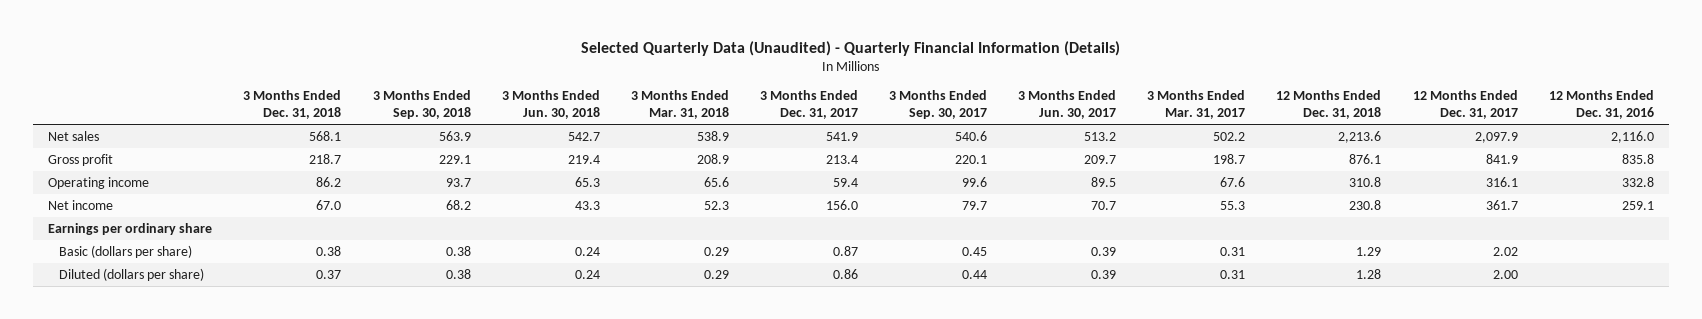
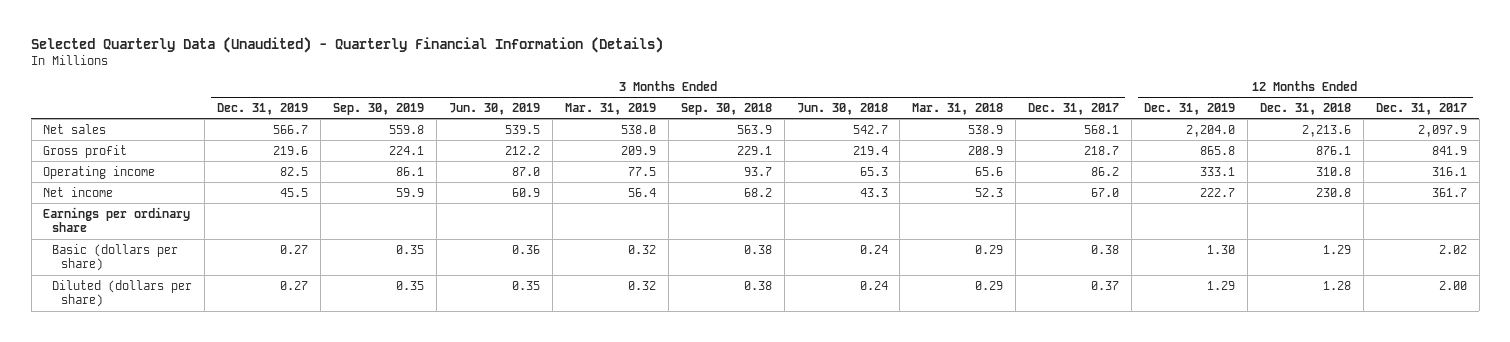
[243,90,342,120] 3 Months Ended Dec. 31, 2018 -> none
[889,90,988,120] 3 Months Ended Sep. 30, 2017 -> none
[1018,90,1117,120] 3 Months Ended Jun. 30, 2017 -> none
[1147,90,1246,120] 3 Months Ended Mar. 31, 2017 -> none
[1548,90,1654,120] 12 Months Ended Dec. 31, 2016 -> none
none -> [217,102,309,115] Dec. 31, 2019
none -> [333,102,425,115] Sep. 30, 2019
none -> [448,102,540,115] Jun. 30, 2019
none -> [564,102,656,115] Mar. 31, 2019
none -> [1144,102,1236,115] Dec. 31, 2019
[825,131,858,141] 541.9 -> [1084,124,1120,134] 568.1
[825,154,858,164] 213.4 -> [1084,145,1120,155] 218.7
[832,177,858,187] 59.4 -> [1091,166,1120,176] 86.2
[825,199,858,210] 156.0 -> [1091,187,1120,197] 67.0
[832,245,858,256] 0.87 -> [1091,244,1120,254] 0.38
[832,268,858,279] 0.86 -> [1091,280,1120,290] 0.37

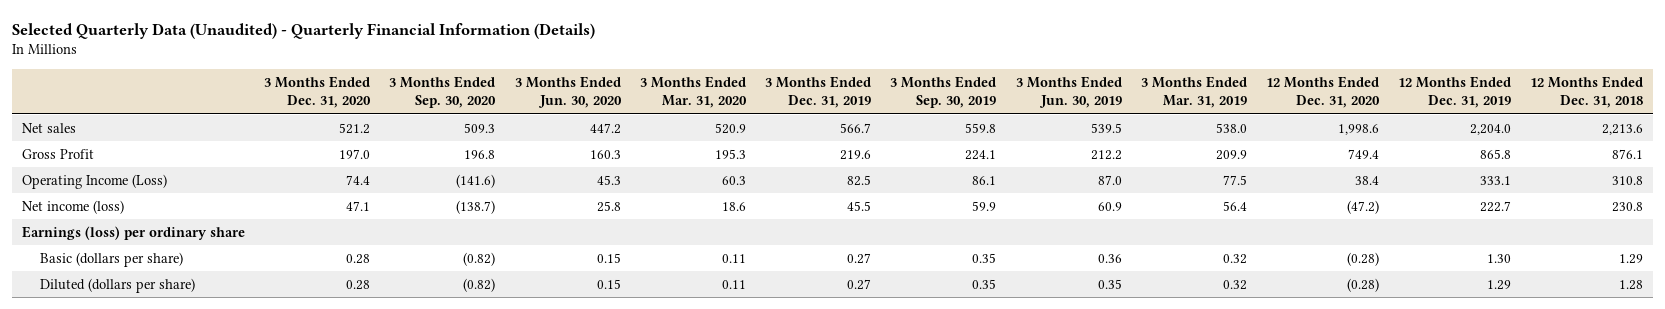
[680,102,772,115] Sep. 30, 2018 -> none
[796,102,888,115] Jun. 30, 2018 -> none
[912,102,1004,115] Mar. 31, 2018 -> none
[1028,102,1120,115] Dec. 31, 2017 -> none
[1375,102,1467,115] Dec. 31, 2017 -> none
none -> [264,75,372,109] 3 Months Ended Dec. 31, 2020
none -> [389,75,497,109] 3 Months Ended Sep. 30, 2020
none -> [514,75,622,109] 3 Months Ended Jun. 30, 2020
none -> [639,75,747,109] 3 Months Ended Mar. 31, 2020
none -> [1266,75,1381,109] 12 Months Ended Dec. 31, 2020
[43,144,128,158] Gross profit -> [21,148,94,159] Gross Profit
[43,165,156,179] Operating income -> [21,173,167,189] Operating Income (Loss)
[43,186,114,197] Net income -> [21,199,124,214] Net income (loss)
[43,206,191,233] Earnings per ordinary share -> [21,225,245,240] Earnings (loss) per ordinary share

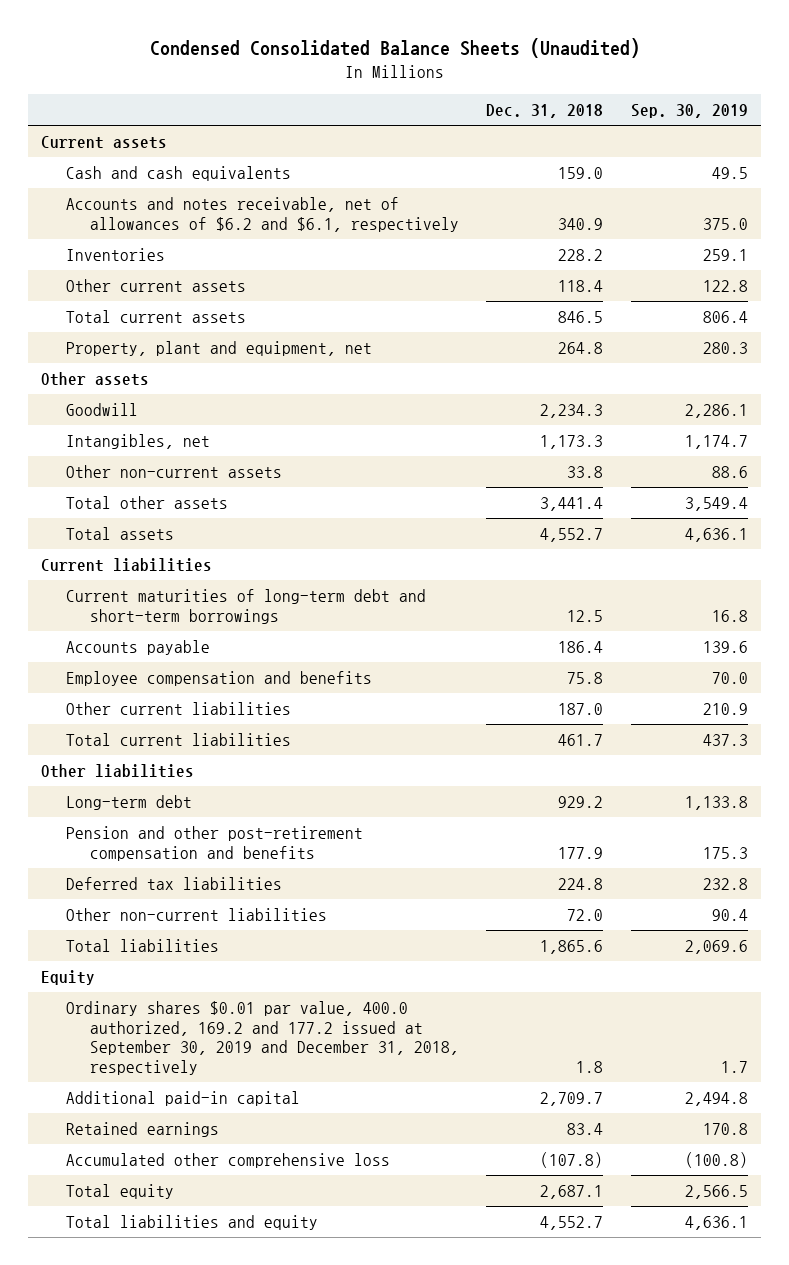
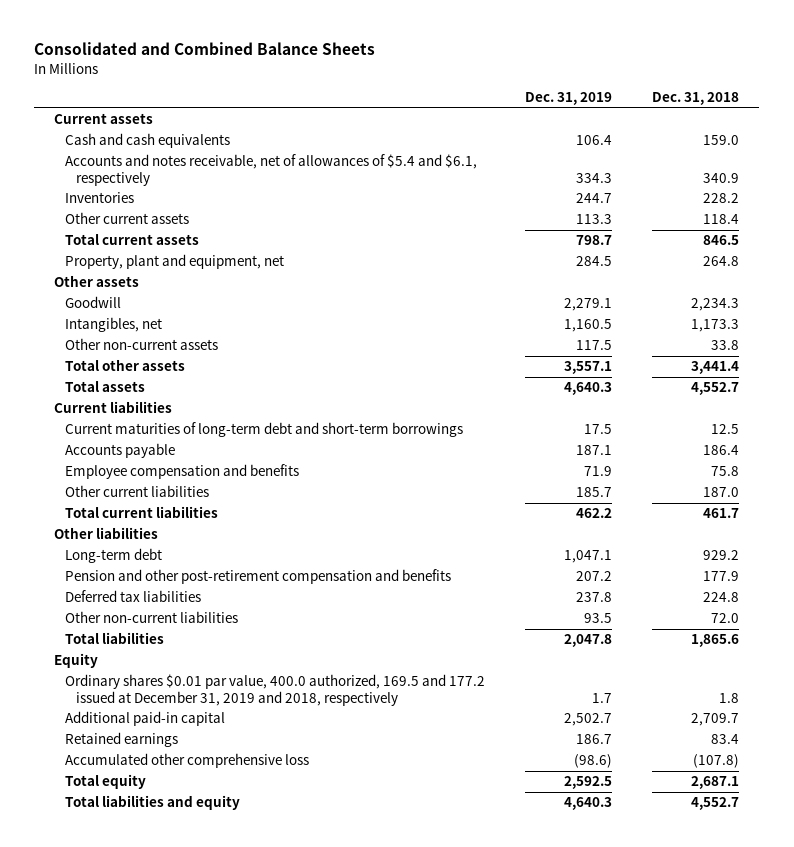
[149,38,640,59] Condensed Consolidated Balance Sheets (Unaudited) -> [34,42,376,56] Consolidated and Combined Balance Sheets
[630,103,748,118] Sep. 30, 2019 -> none
none -> [525,92,613,106] Dec. 31, 2019
[65,197,459,232] Accounts and notes receivable, net of allowances of $6.2 and $6.1, respectively -> [65,154,478,186] Accounts and notes receivable, net of allowances of $5.4 and $6.1, respectively
[65,1001,459,1075] Ordinary shares $0.01 par value, 400.0 authorized, 169.2 and 177.2 issued at September 30, 2019 and December 31, 2018, respectively -> [65,674,486,706] Ordinary shares $0.01 par value, 400.0 authorized, 169.5 and 177.2 issued at December 31, 2019 and 2018, respectively

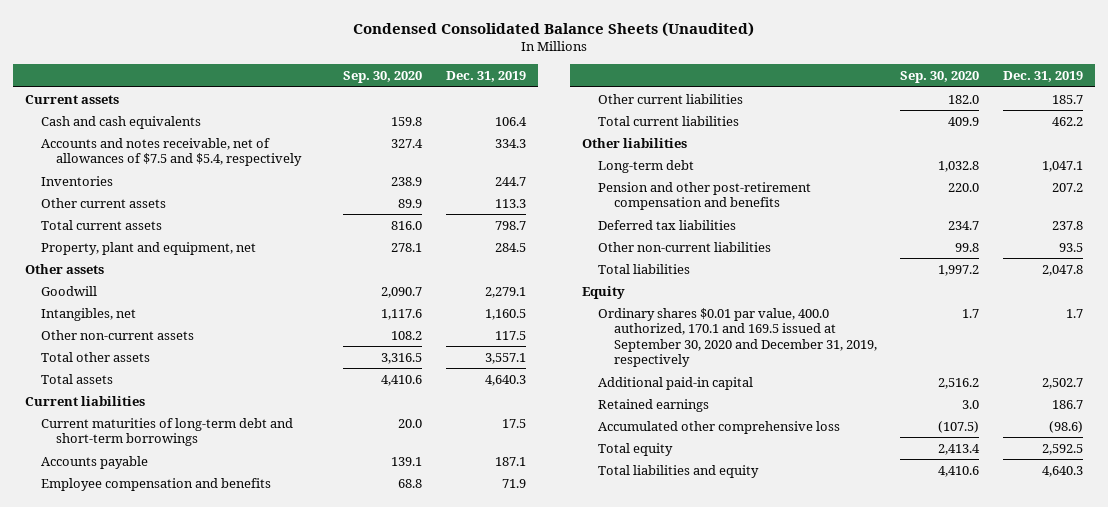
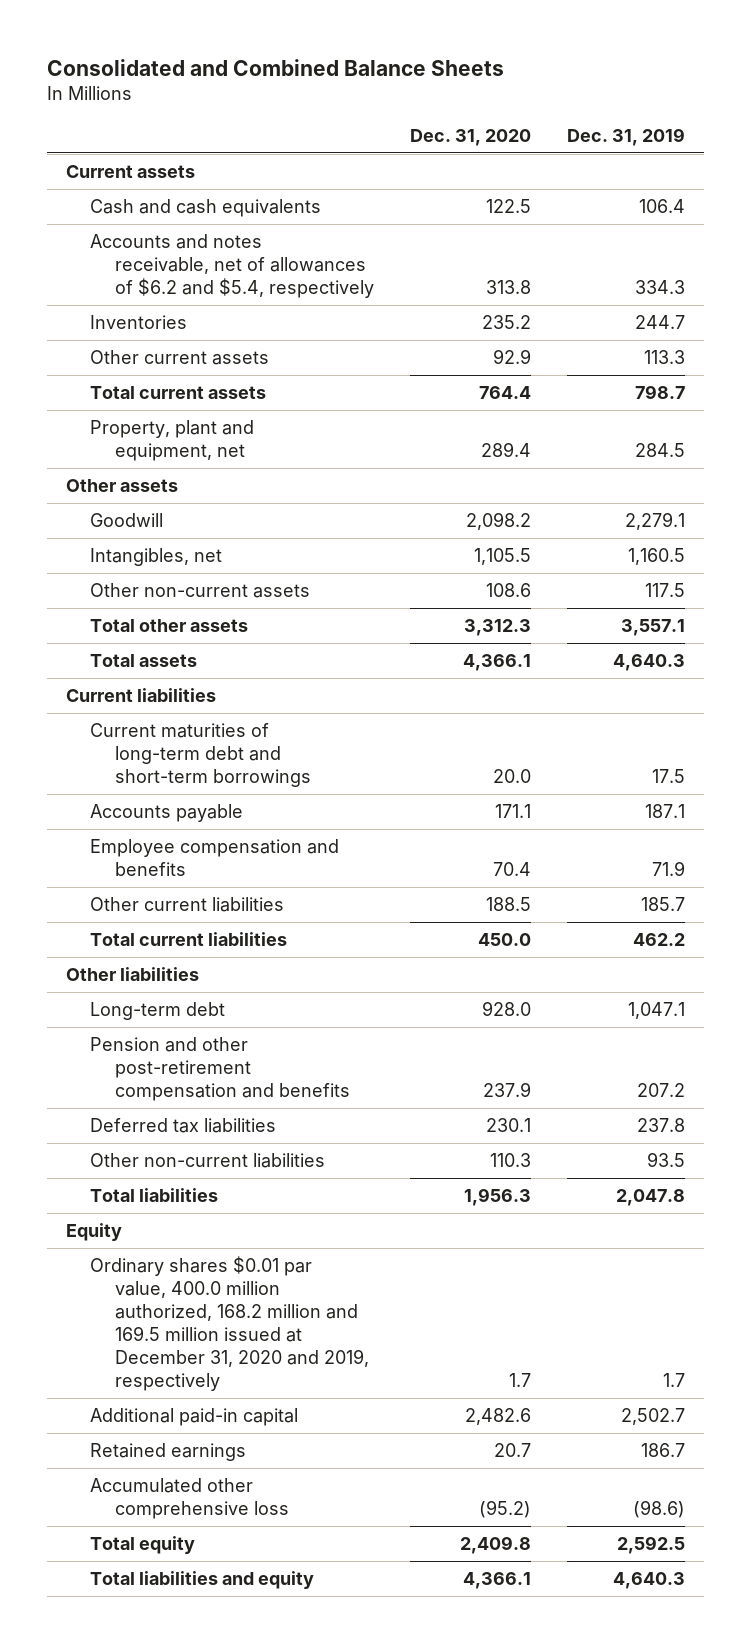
[352,21,754,37] Condensed Consolidated Balance Sheets (Unaudited) -> [47,58,505,76] Consolidated and Combined Balance Sheets
[343,71,423,84] Sep. 30, 2020 -> none
none -> [409,129,531,147] Dec. 31, 2020
[40,137,303,167] Accounts and notes receivable, net of allowances of $7.5 and $5.4, respectively -> [90,234,374,298] Accounts and notes receivable, net of allowances of $6.2 and $5.4, respectively
[597,307,877,368] Ordinary shares $0.01 par value, 400.0 authorized, 170.1 and 169.5 issued at September 30, 2020 and December 31, 2019, respectively -> [90,1256,369,1391] Ordinary shares $0.01 par value, 400.0 million authorized, 168.2 million and 169.5 million issued at December 31, 2020 and 2019, respectively

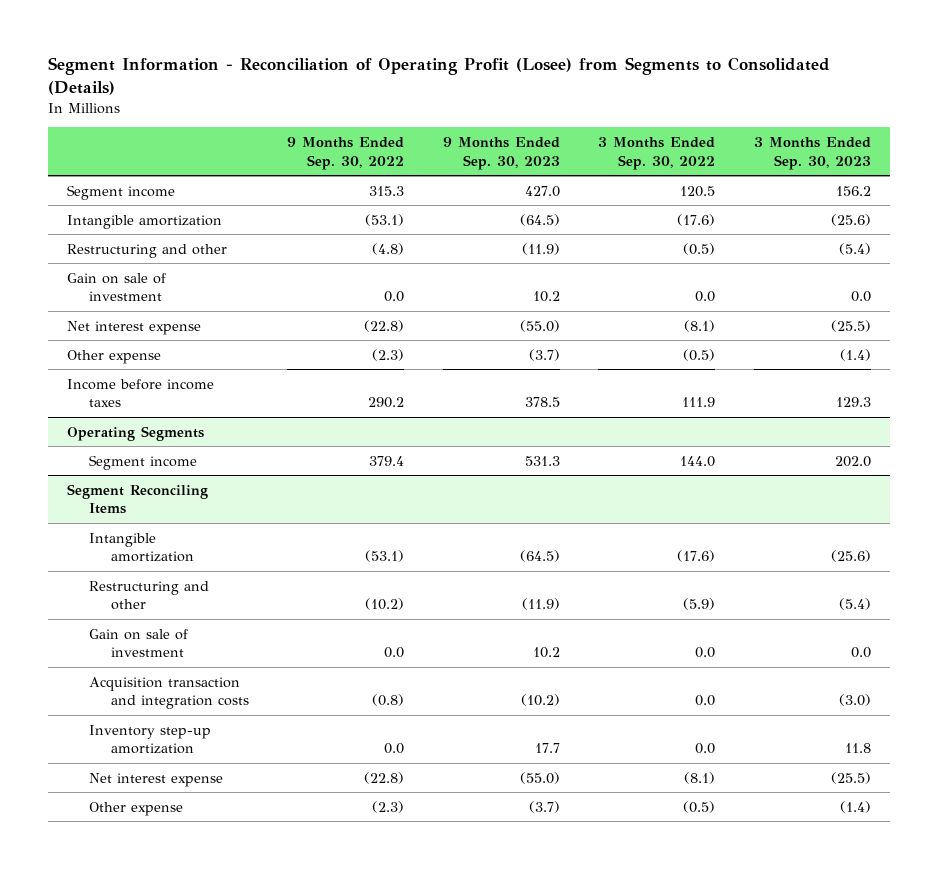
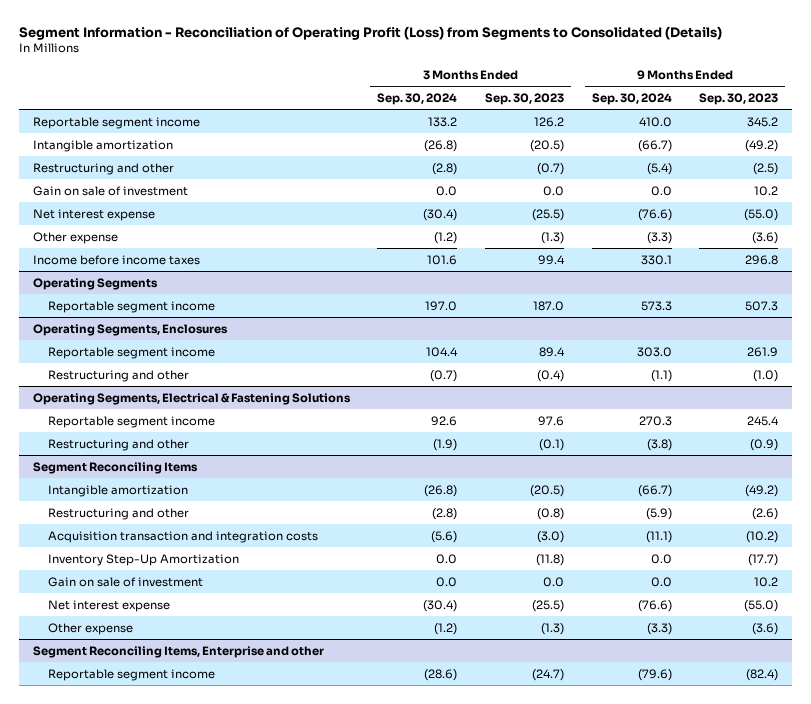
[47,57,830,96] Segment Information - Reconciliation of Operating Profit (Losee) from Segments to Consolidated (Details) -> [18,25,722,40] Segment Information - Reconciliation of Operating Profit (Loss) from Segments to Consolidated (Details)
[287,137,405,170] 9 Months Ended Sep. 30, 2022 -> none
[598,137,716,170] 3 Months Ended Sep. 30, 2022 -> none
none -> [377,92,458,105] Sep. 30, 2024
none -> [591,92,672,105] Sep. 30, 2024
[66,184,175,200] Segment income -> [32,116,200,129] Reportable segment income
[524,185,560,197] 427.0 -> [747,116,779,127] 345.2
[835,185,871,196] 156.2 -> [533,116,564,127] 126.2
[519,213,560,226] (64.5) -> [745,139,779,152] (49.2)
[830,213,871,226] (25.6) -> [529,139,564,152] (20.5)
[521,242,560,255] (11.9) -> [753,162,779,175] (2.5)
[838,242,871,255] (5.4) -> [536,162,564,175] (0.7)
[528,348,560,361] (3.7) -> [752,231,779,244] (3.6)
[839,348,871,361] (1.4) -> [540,231,564,244] (1.3)
[524,397,560,408] 378.5 -> [745,254,779,265] 296.8
[835,397,871,408] 129.3 -> [537,254,565,265] 99.4
[88,454,197,470] Segment income -> [48,300,216,313] Reportable segment income
[524,455,560,466] 531.3 -> [745,300,779,311] 507.3
[834,455,871,467] 202.0 -> [532,300,564,311] 187.0
none -> [32,323,228,336] Operating Segments, Enclosures
none -> [48,346,216,359] Reportable segment income
none -> [48,369,190,382] Restructuring and other
none -> [32,392,351,405] Operating Segments, Electrical & Fastening Solutions
none -> [48,415,216,428] Reportable segment income
none -> [48,438,190,451] Restructuring and other
[519,550,560,563] (64.5) -> [745,484,779,497] (49.2)
[830,550,871,563] (25.6) -> [529,484,564,497] (20.5)
[521,598,560,611] (11.9) -> [752,507,779,520] (2.6)
[838,598,871,611] (5.4) -> [536,507,564,520] (0.8)
[88,724,211,755] Inventory step-up amortization -> [48,553,240,566] Inventory Step-Up Amortization
[534,743,560,754] 17.7 -> [748,553,779,566] (17.7)
[844,743,871,754] 11.8 -> [535,553,564,566] (11.8)
[88,628,188,658] Gain on sale of investment -> [48,576,204,587] Gain on sale of investment
[528,800,560,813] (3.7) -> [752,622,779,635] (3.6)
[839,800,871,813] (1.4) -> [540,622,564,635] (1.3)
none -> [32,645,324,658] Segment Reconciling Items, Enterprise and other
none -> [48,668,216,681] Reportable segment income

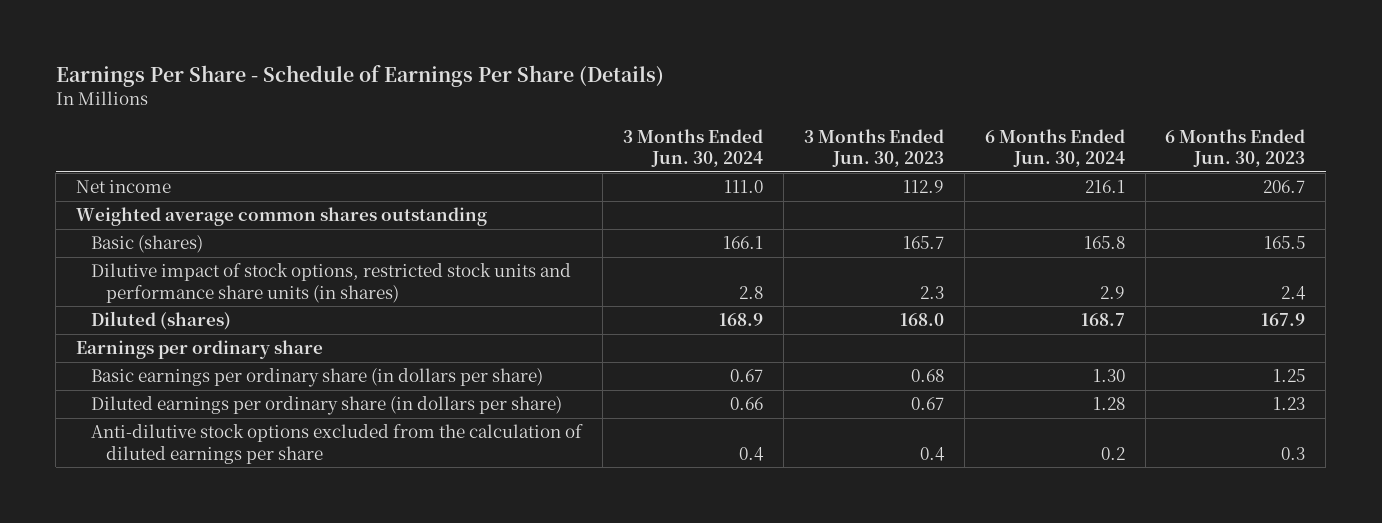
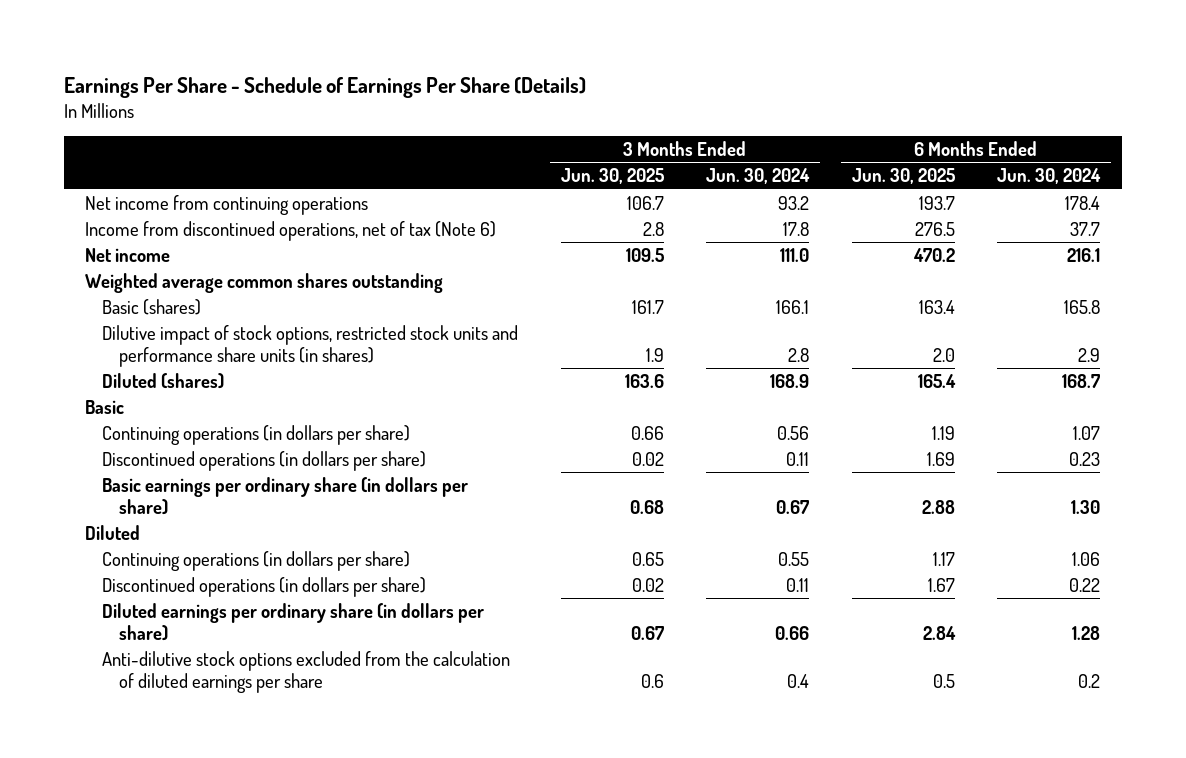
[803,128,944,168] 3 Months Ended Jun. 30, 2023 -> none
[1165,128,1306,168] 6 Months Ended Jun. 30, 2023 -> none
none -> [560,168,664,185] Jun. 30, 2025
none -> [851,168,955,185] Jun. 30, 2025
none -> [85,194,369,215] Net income from continuing operations
none -> [85,220,497,241] Income from discontinued operations, net of tax (Note 6)
[76,340,324,360] Earnings per ordinary share -> none
none -> [85,399,125,414] Basic
none -> [102,424,411,445] Continuing operations (in dollars per share)
none -> [102,450,427,471] Discontinued operations (in dollars per share)
none -> [85,524,141,540] Diluted
none -> [102,550,411,571] Continuing operations (in dollars per share)
none -> [102,576,427,597] Discontinued operations (in dollars per share)

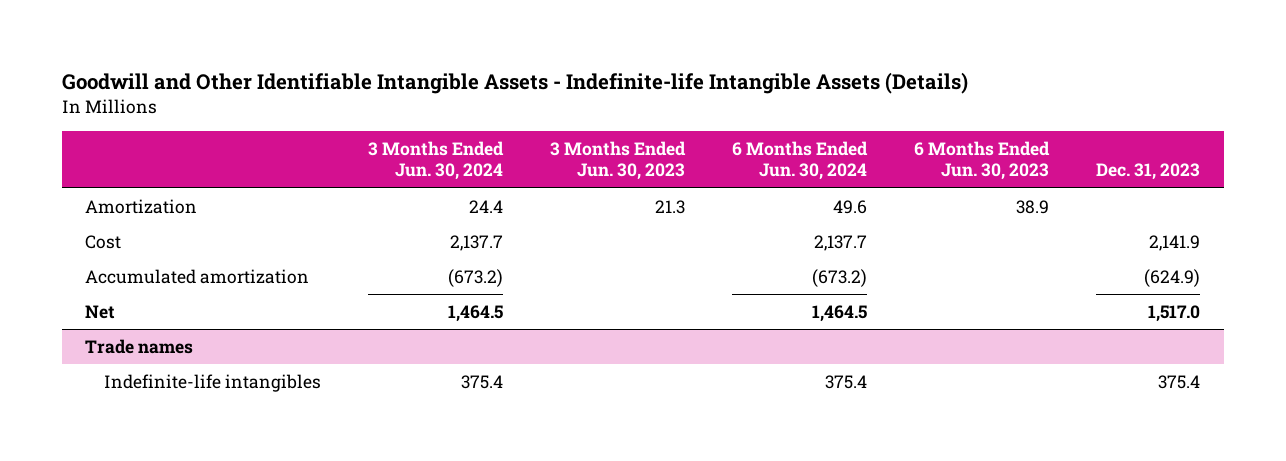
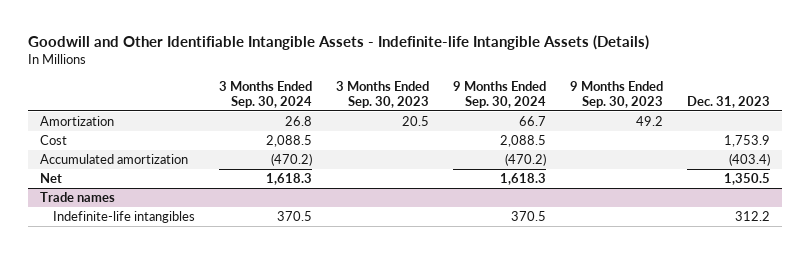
[367,140,504,181] 3 Months Ended Jun. 30, 2024 -> none
[549,140,686,181] 3 Months Ended Jun. 30, 2023 -> none
[732,140,869,181] 6 Months Ended Jun. 30, 2024 -> none
[914,140,1051,181] 6 Months Ended Jun. 30, 2023 -> none
none -> [218,80,312,108] 3 Months Ended Sep. 30, 2024
none -> [335,80,429,108] 3 Months Ended Sep. 30, 2023
none -> [452,80,546,108] 9 Months Ended Sep. 30, 2024
none -> [569,80,663,108] 9 Months Ended Sep. 30, 2023
[1149,235,1201,252] 2,141.9 -> [723,134,770,147] 1,753.9
[1144,269,1201,288] (624.9) -> [728,152,770,166] (403.4)
[1148,305,1201,323] 1,517.0 -> [723,172,770,185] 1,350.5
[1158,375,1201,390] 375.4 -> [734,210,770,221] 312.2

